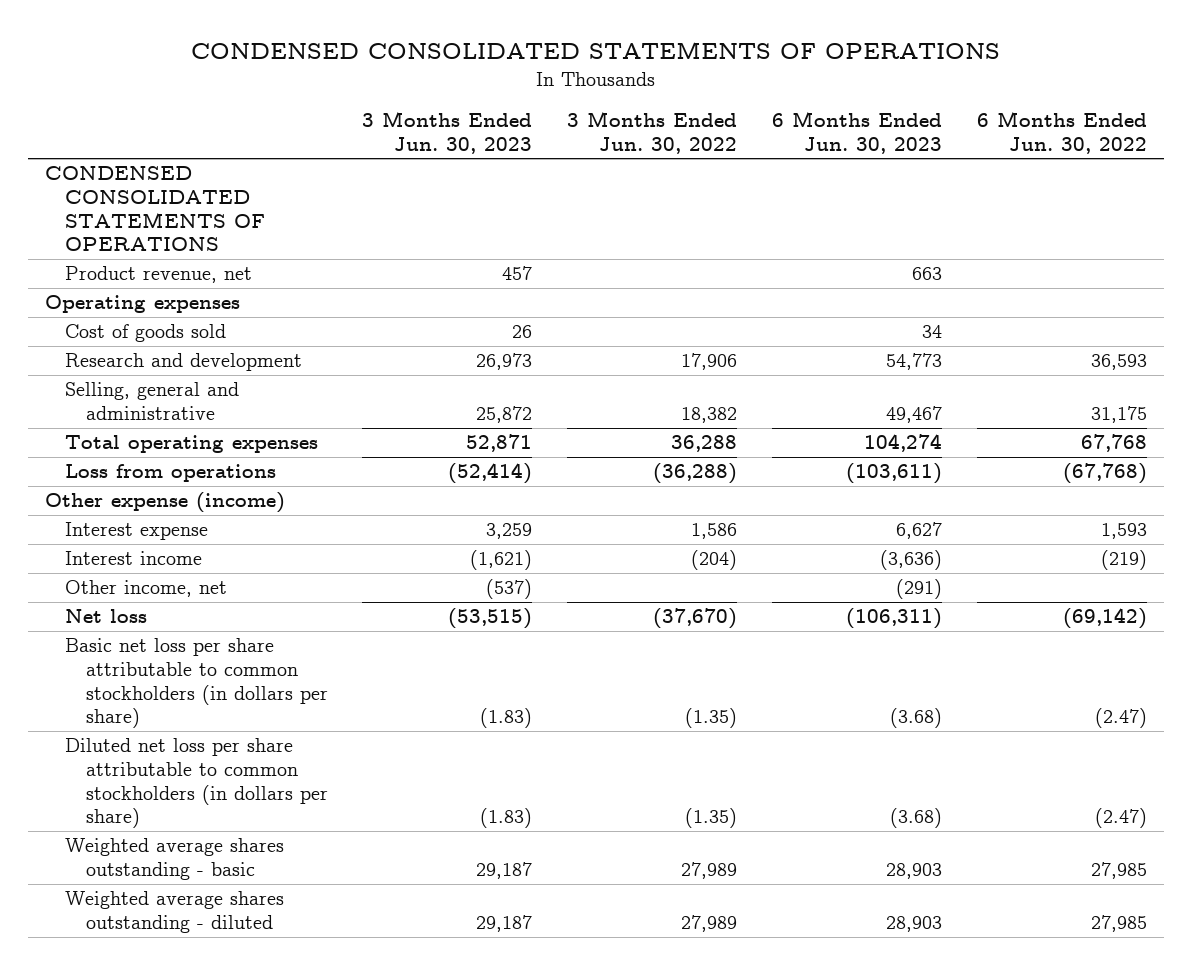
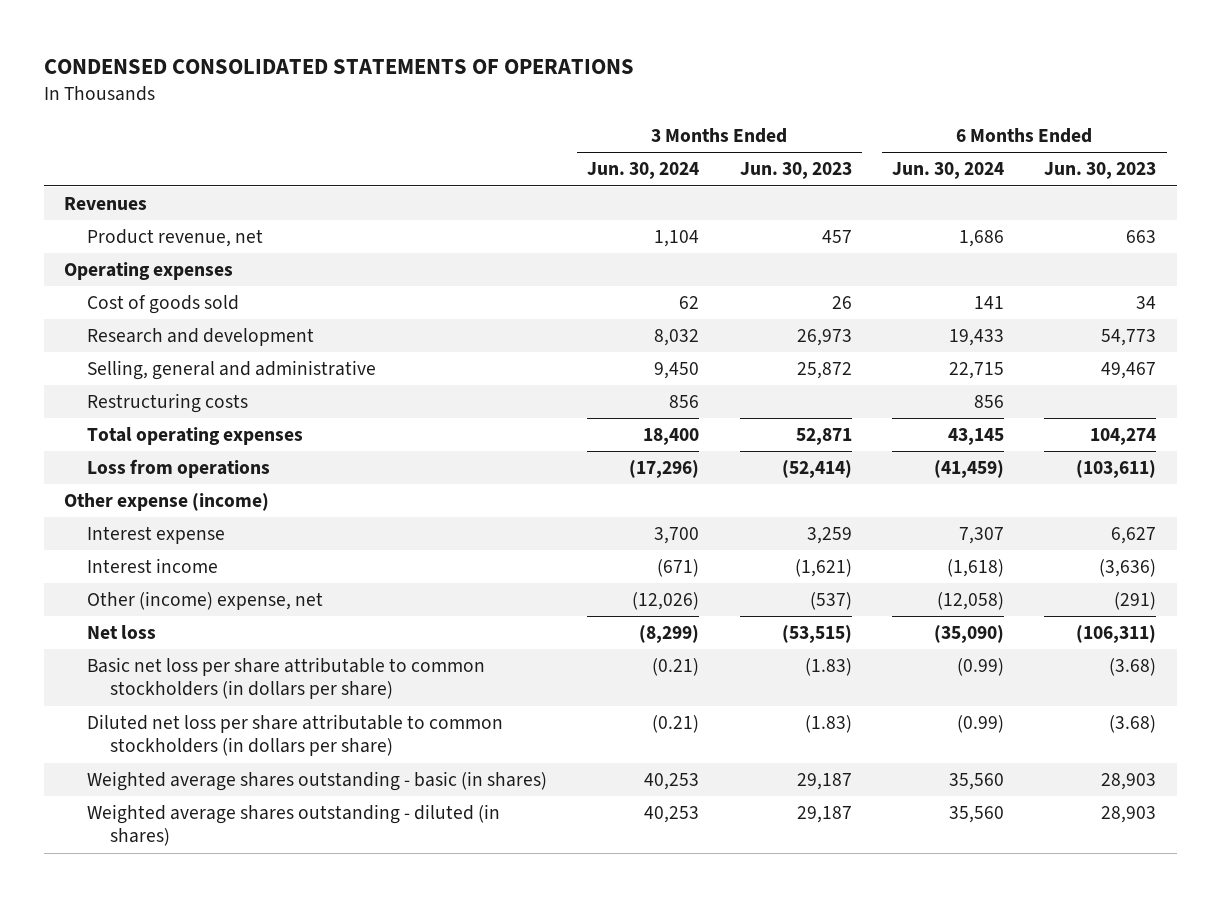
[567,111,738,154] 3 Months Ended Jun. 30, 2022 -> none
[976,111,1147,154] 6 Months Ended Jun. 30, 2022 -> none
none -> [587,162,700,180] Jun. 30, 2024
none -> [892,162,1005,180] Jun. 30, 2024
[45,166,266,252] CONDENSED CONSOLIDATED STATEMENTS OF OPERATIONS -> none
none -> [63,197,147,211] Revenues
none -> [86,393,248,414] Restructuring costs
[65,580,228,598] Other income, net -> [86,591,323,611] Other (income) expense, net
[65,838,285,881] Weighted average shares outstanding - basic -> [86,771,547,792] Weighted average shares outstanding - basic (in shares)
[65,891,285,934] Weighted average shares outstanding - diluted -> [86,804,500,847] Weighted average shares outstanding - diluted (in shares)

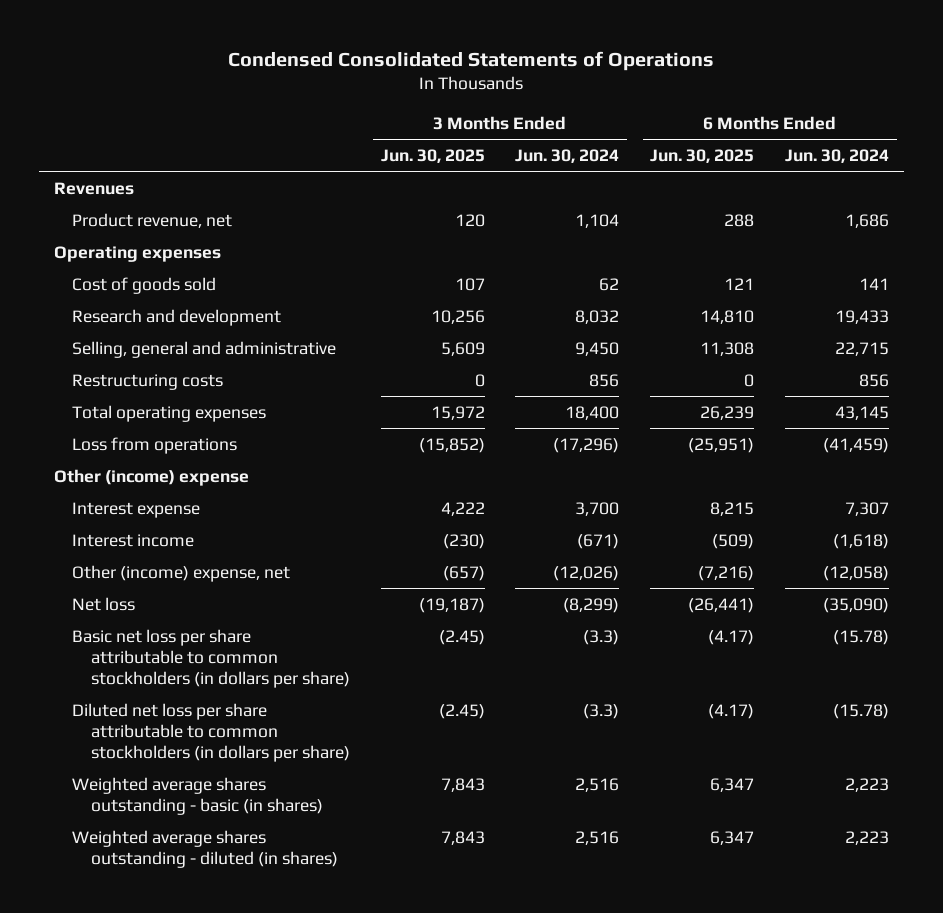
[43,58,634,74] CONDENSED CONSOLIDATED STATEMENTS OF OPERATIONS -> [228,50,715,71] Condensed Consolidated Statements of Operations
[739,162,852,180] Jun. 30, 2023 -> none
[1044,162,1157,180] Jun. 30, 2023 -> none
none -> [380,148,485,163] Jun. 30, 2025
none -> [650,148,755,163] Jun. 30, 2025
[63,493,269,512] Other expense (income) -> [53,468,249,486] Other (income) expense
[652,658,700,677] (0.21) -> [583,629,620,645] (3.3)
[957,658,1005,677] (0.99) -> [833,629,890,645] (15.78)
[652,715,700,734] (0.21) -> [583,703,620,719] (3.3)
[957,715,1005,734] (0.99) -> [833,703,890,719] (15.78)
[644,773,700,791] 40,253 -> [575,777,620,792] 2,516
[949,773,1005,791] 35,560 -> [845,777,890,792] 2,223
[644,806,700,824] 40,253 -> [575,830,620,845] 2,516
[949,806,1005,824] 35,560 -> [845,830,890,845] 2,223

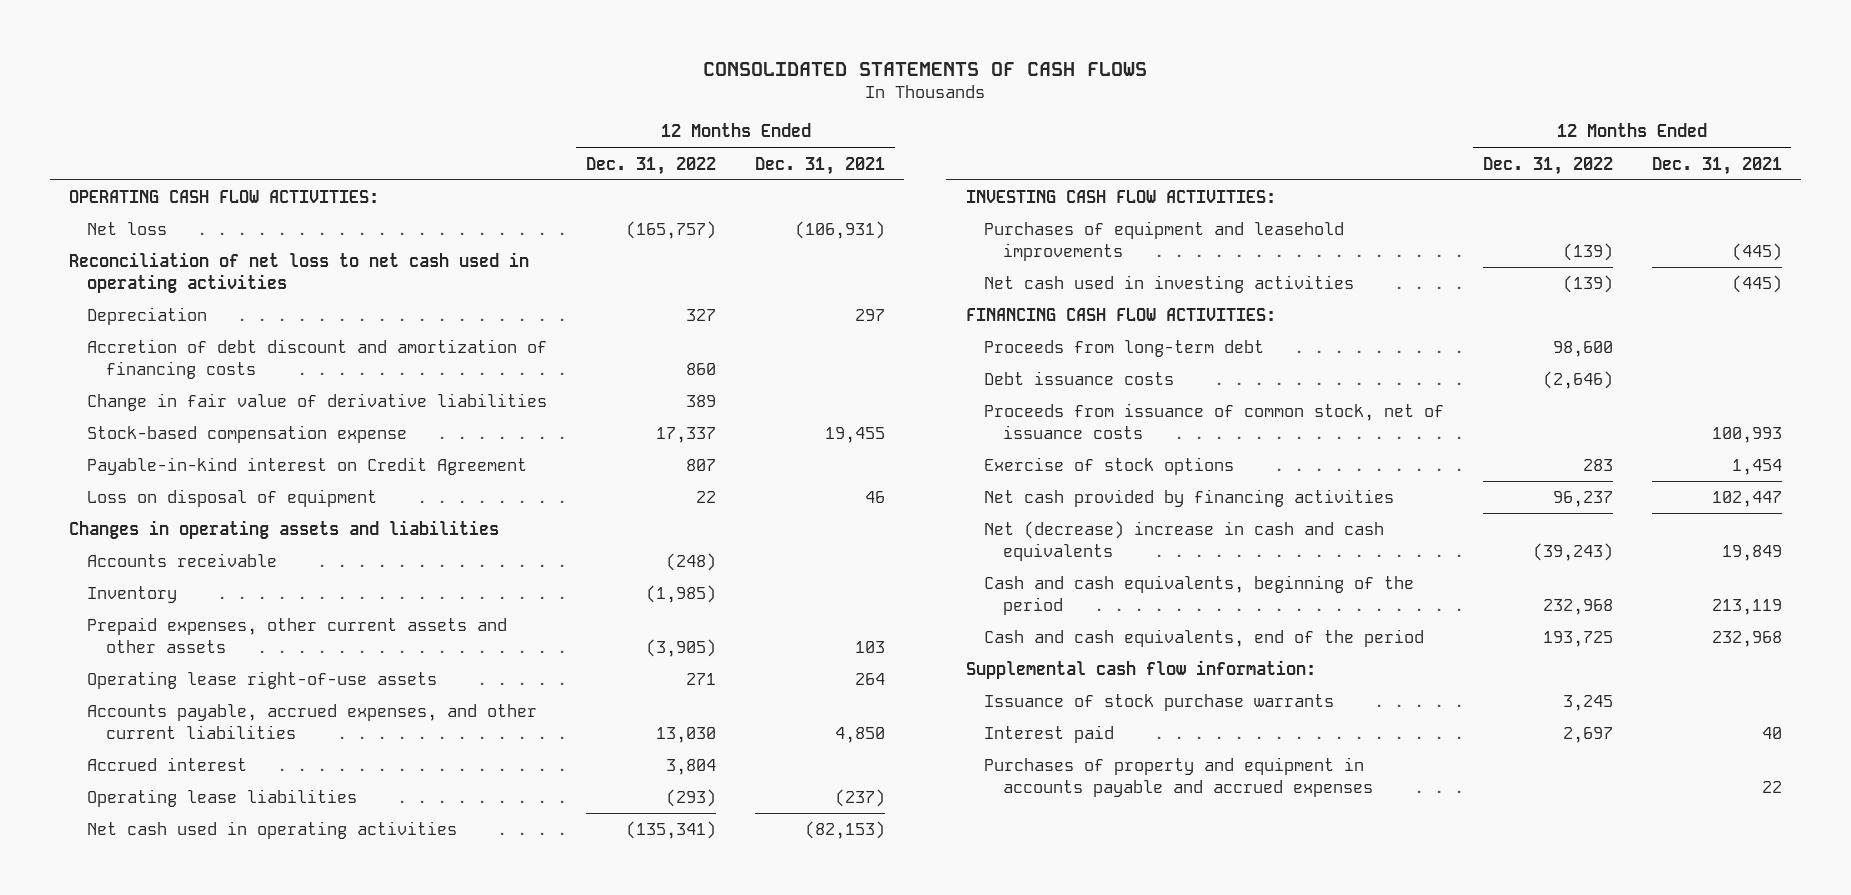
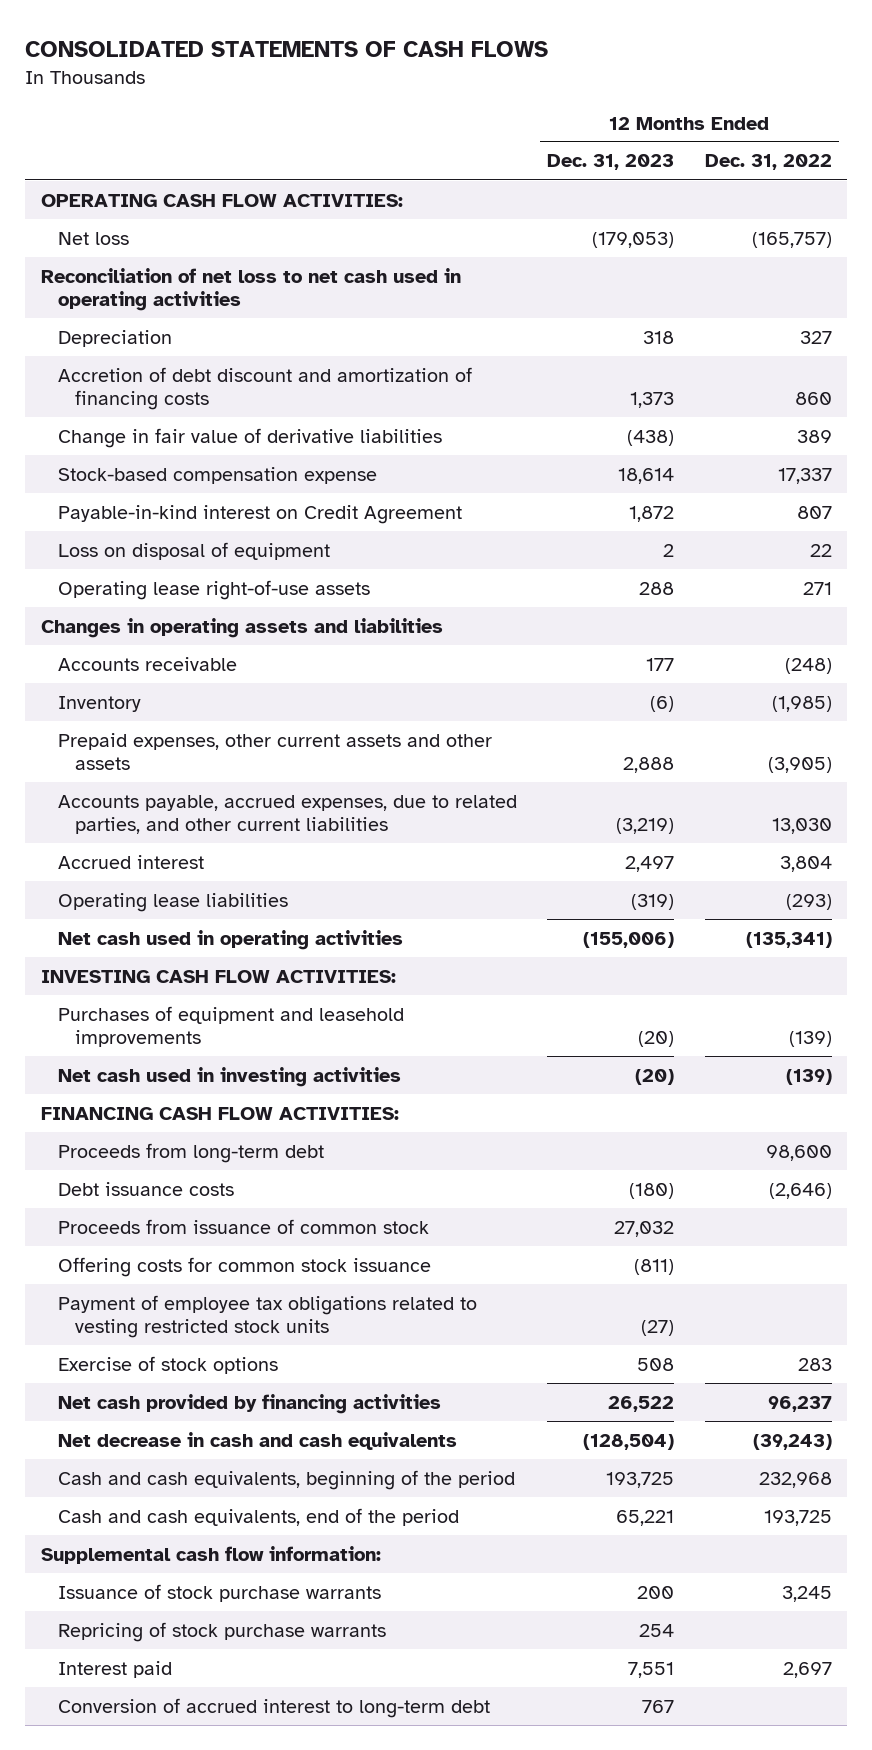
[754,156,885,175] Dec. 31, 2021 -> none
none -> [547,154,675,171] Dec. 31, 2023
[87,671,438,690] Operating lease right-of-use assets -> [57,579,370,600] Operating lease right-of-use assets
[87,704,538,739] Accounts payable, accrued expenses, and other current liabilities -> [57,794,517,835] Accounts payable, accrued expenses, due to related parties, and other current liabilities
[984,403,1445,439] Proceeds from issuance of common stock, net of issuance costs -> [57,1218,429,1234] Proceeds from issuance of common stock
none -> [57,1256,431,1277] Offering costs for common stock issuance
none -> [57,1294,477,1339] Payment of employee tax obligations related to vesting restricted stock units
[984,521,1385,561] Net (decrease) increase in cash and cash equivalents -> [57,1431,457,1450] Net decrease in cash and cash equivalents
none -> [57,1621,386,1642] Repricing of stock purchase warrants
[984,757,1373,797] Purchases of property and equipment in accounts payable and accrued expenses -> none
none -> [57,1697,490,1718] Conversion of accrued interest to long-term debt

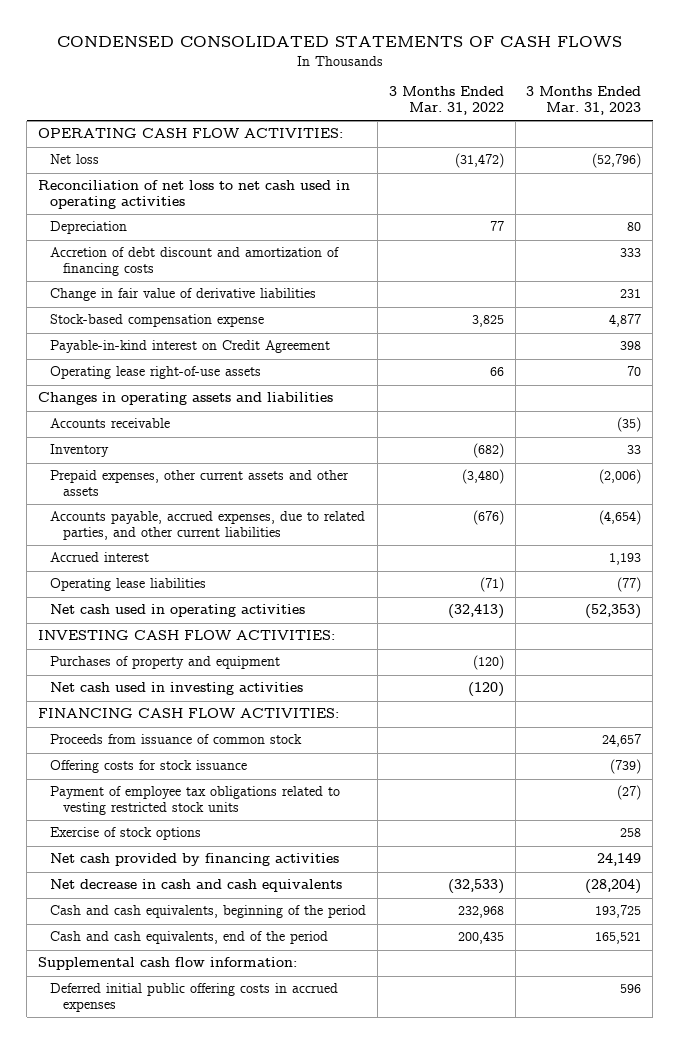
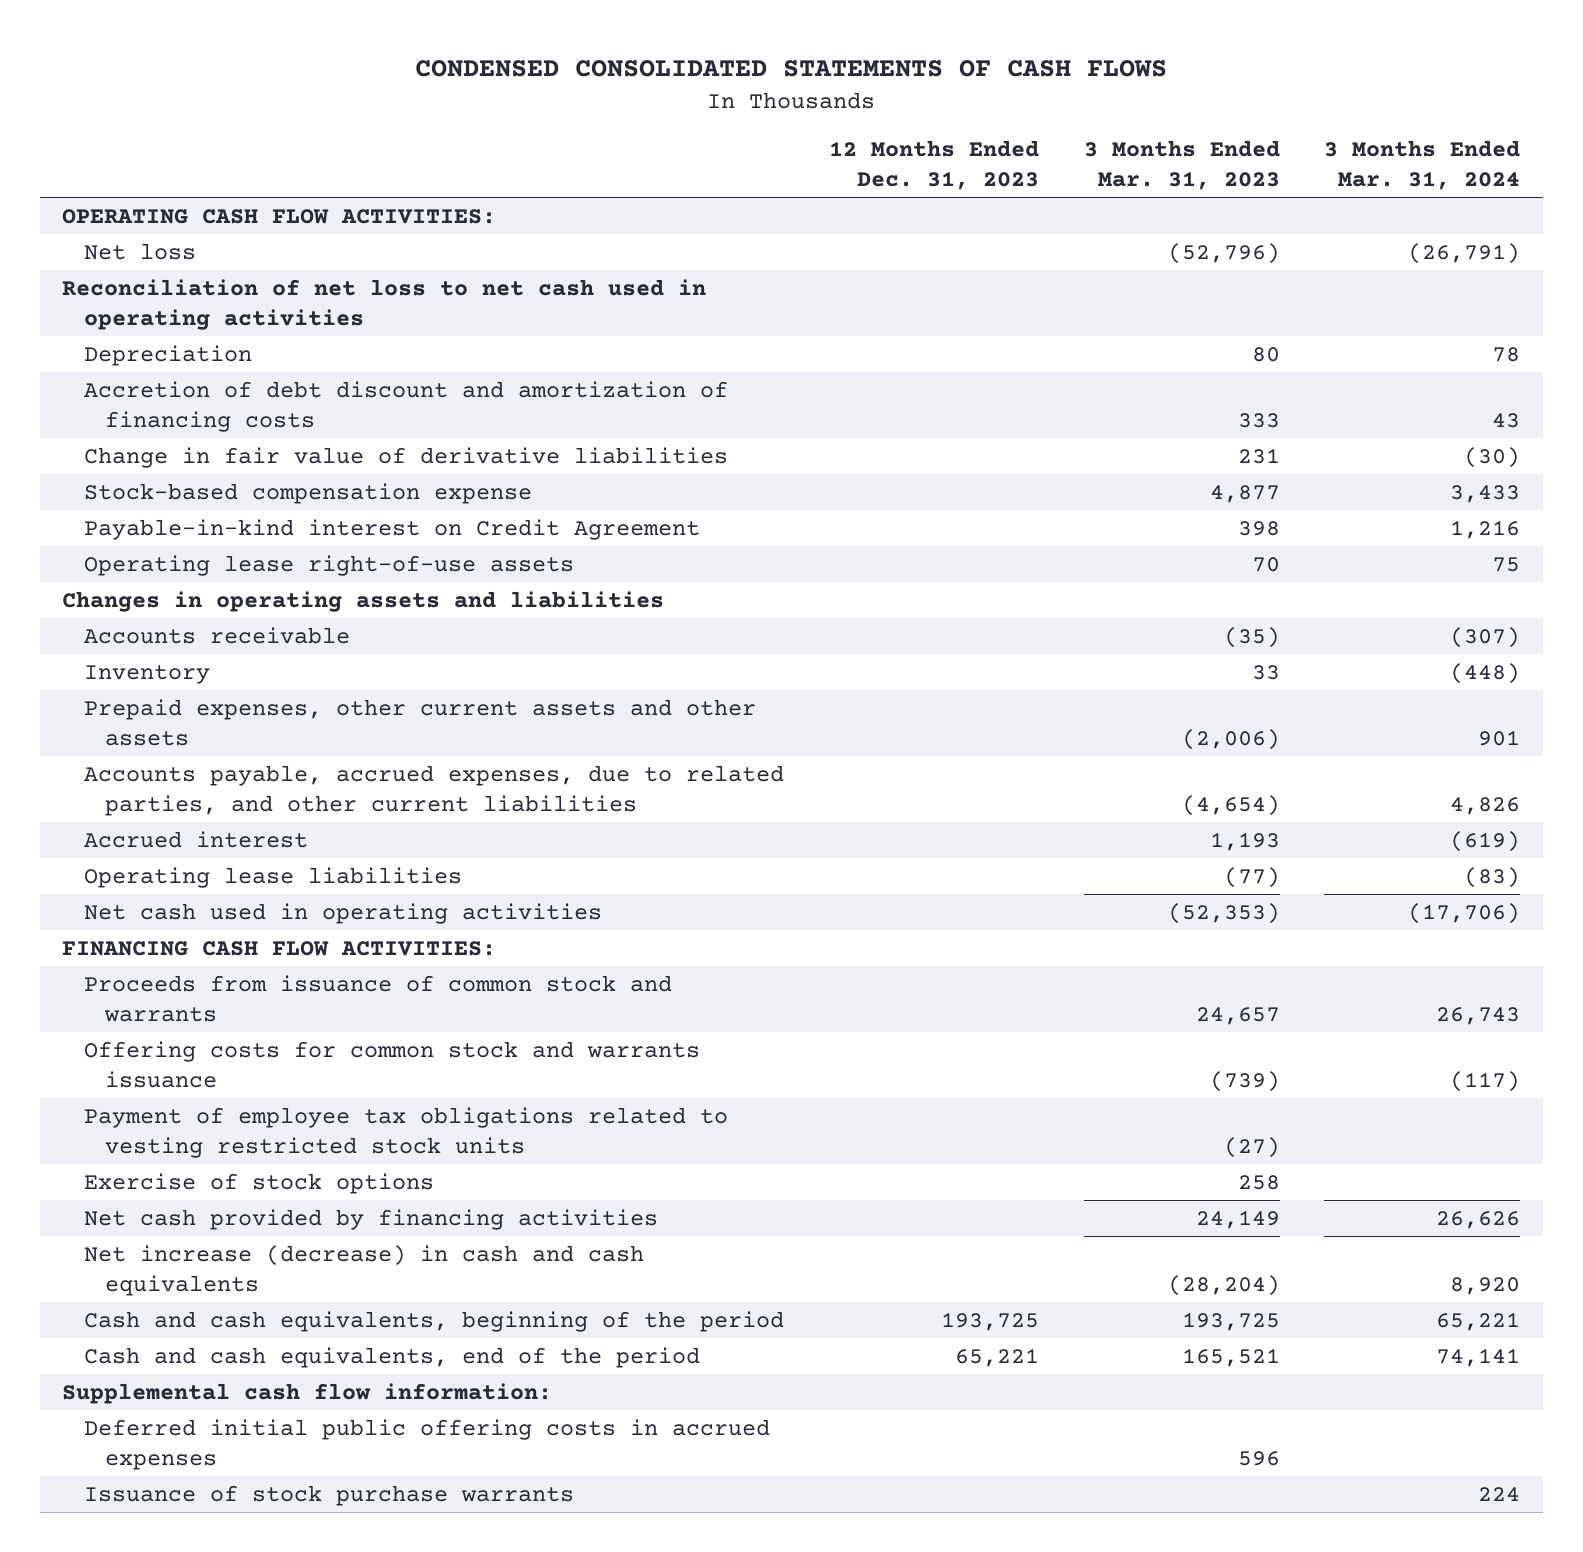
[388,86,504,116] 3 Months Ended Mar. 31, 2022 -> none
none -> [828,139,1039,191] 12 Months Ended Dec. 31, 2023
none -> [1324,139,1521,191] 3 Months Ended Mar. 31, 2024
[37,630,335,641] INVESTING CASH FLOW ACTIVITIES: -> none
[50,656,281,670] Purchases of property and equipment -> none
[50,682,304,696] Net cash used in investing activities -> none
[50,734,303,745] Proceeds from issuance of common stock -> [83,974,672,1023] Proceeds from issuance of common stock and warrants
[50,760,248,774] Offering costs for stock issuance -> [83,1040,700,1089] Offering costs for common stock and warrants issuance
[50,879,343,893] Net decrease in cash and cash equivalents -> [83,1244,644,1297] Net increase (decrease) in cash and cash equivalents
none -> [83,1484,574,1506] Issuance of stock purchase warrants

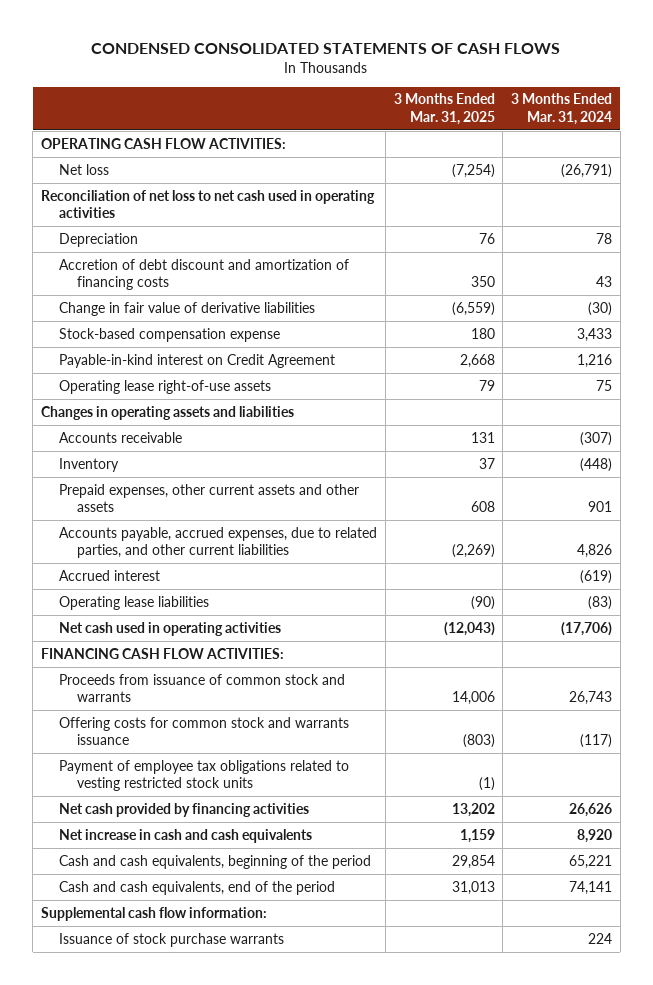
[828,139,1039,191] 12 Months Ended Dec. 31, 2023 -> none
[1083,139,1280,191] 3 Months Ended Mar. 31, 2023 -> none
none -> [393,93,495,125] 3 Months Ended Mar. 31, 2025
[83,1172,434,1194] Exercise of stock options -> none
[83,1244,644,1297] Net increase (decrease) in cash and cash equivalents -> [59,828,313,843] Net increase in cash and cash equivalents
[83,1418,770,1471] Deferred initial public offering costs in accrued expenses -> none

